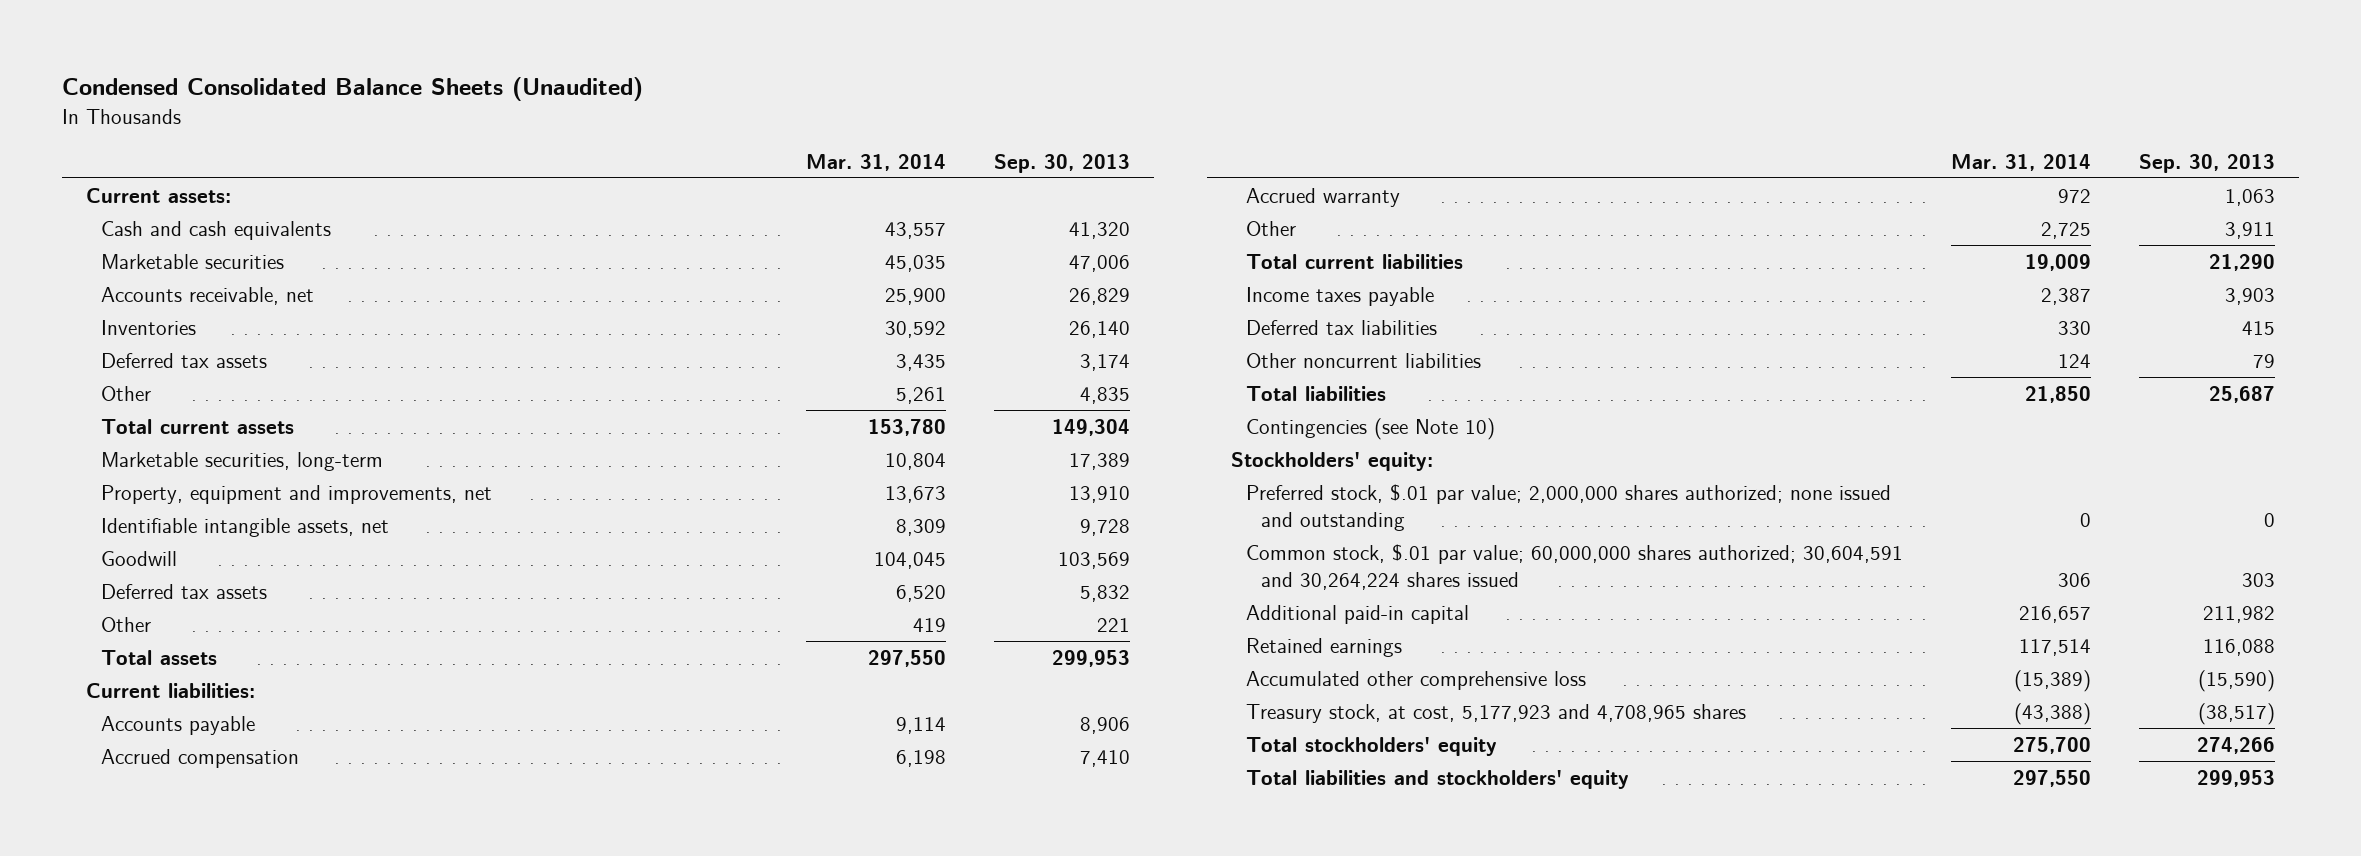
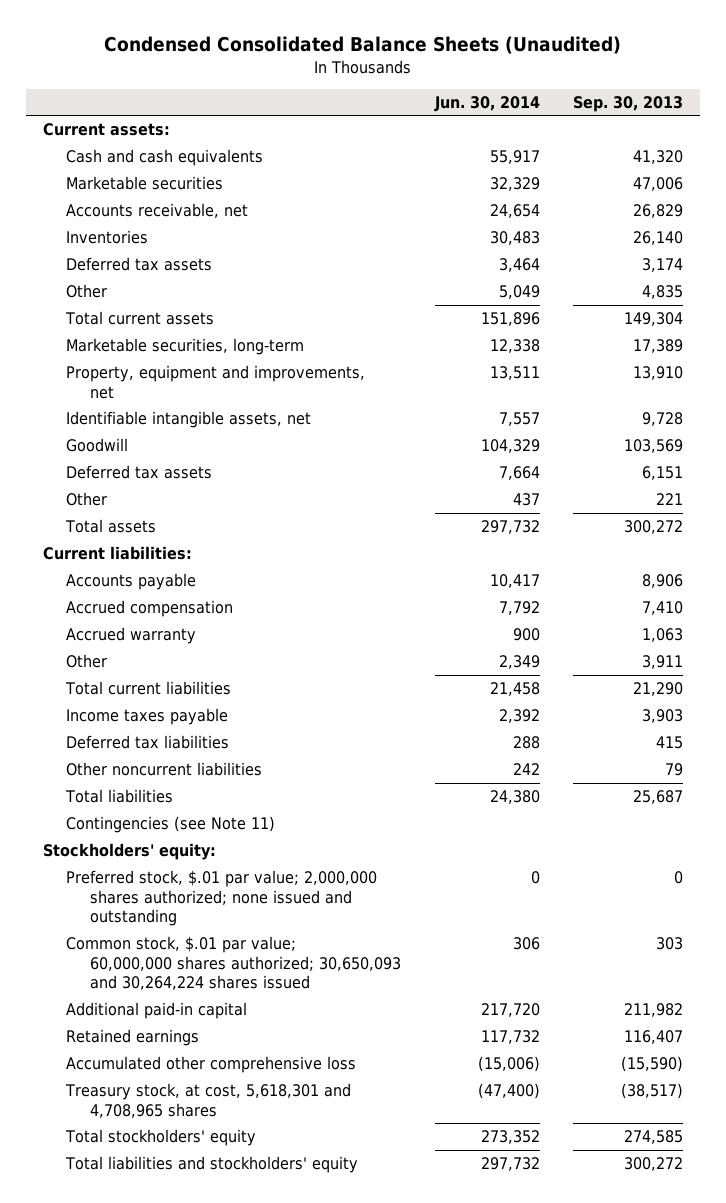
[806,153,947,171] Mar. 31, 2014 -> none
none -> [433,95,540,112] Jun. 30, 2014
[1080,584,1131,602] 5,832 -> [642,466,684,481] 6,151
[1052,649,1131,667] 299,953 -> [624,520,684,535] 300,272
[1245,417,1495,440] Contingencies (see Note 10) -> [66,816,276,834] Contingencies (see Note 11)
[1245,543,1903,591] Common stock, $.01 par value; 60,000,000 shares authorized; 30,604,591 and 30,264,224 shares issued -> [66,936,401,991] Common stock, $.01 par value; 60,000,000 shares authorized; 30,650,093 and 30,264,224 shares issued
[2202,638,2275,656] 116,088 -> [624,1030,684,1045] 116,407
[1245,703,1746,723] Treasury stock, at cost, 5,177,923 and 4,708,965 shares -> [65,1083,352,1118] Treasury stock, at cost, 5,618,301 and 4,708,965 shares
[2196,736,2275,754] 274,266 -> [624,1130,684,1145] 274,585
[2196,769,2275,787] 299,953 -> [624,1157,684,1172] 300,272

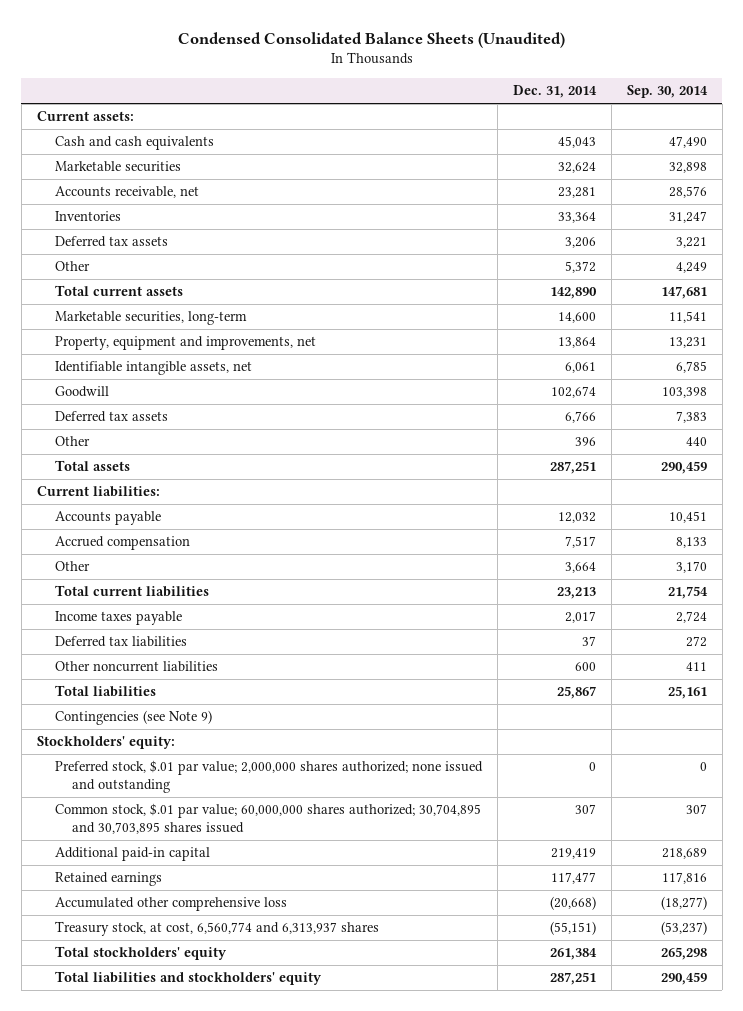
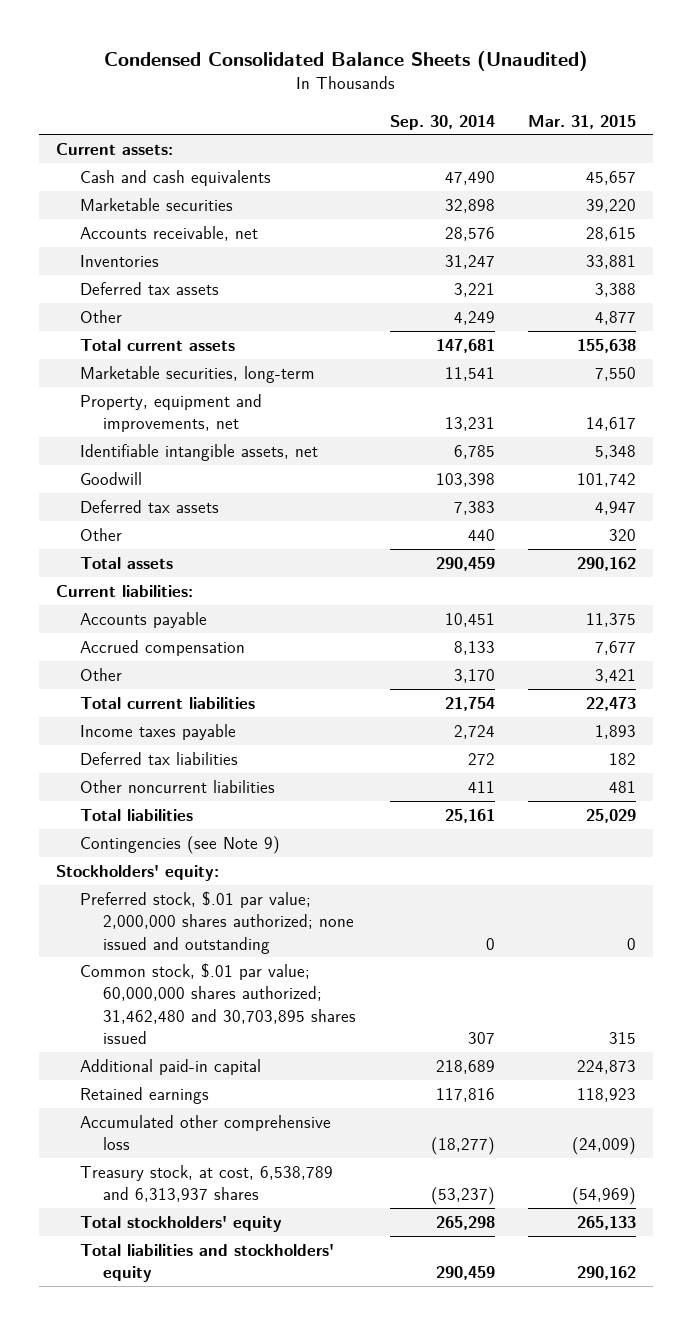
[512,85,597,99] Dec. 31, 2014 -> none
none -> [528,114,637,129] Mar. 31, 2015
[54,803,481,835] Common stock, $.01 par value; 60,000,000 shares authorized; 30,704,895 and 30,703,895 shares issued -> [79,963,357,1044] Common stock, $.01 par value; 60,000,000 shares authorized; 31,462,480 and 30,703,895 shares issued
[54,921,379,937] Treasury stock, at cost, 6,560,774 and 6,313,937 shares -> [79,1165,333,1203] Treasury stock, at cost, 6,538,789 and 6,313,937 shares

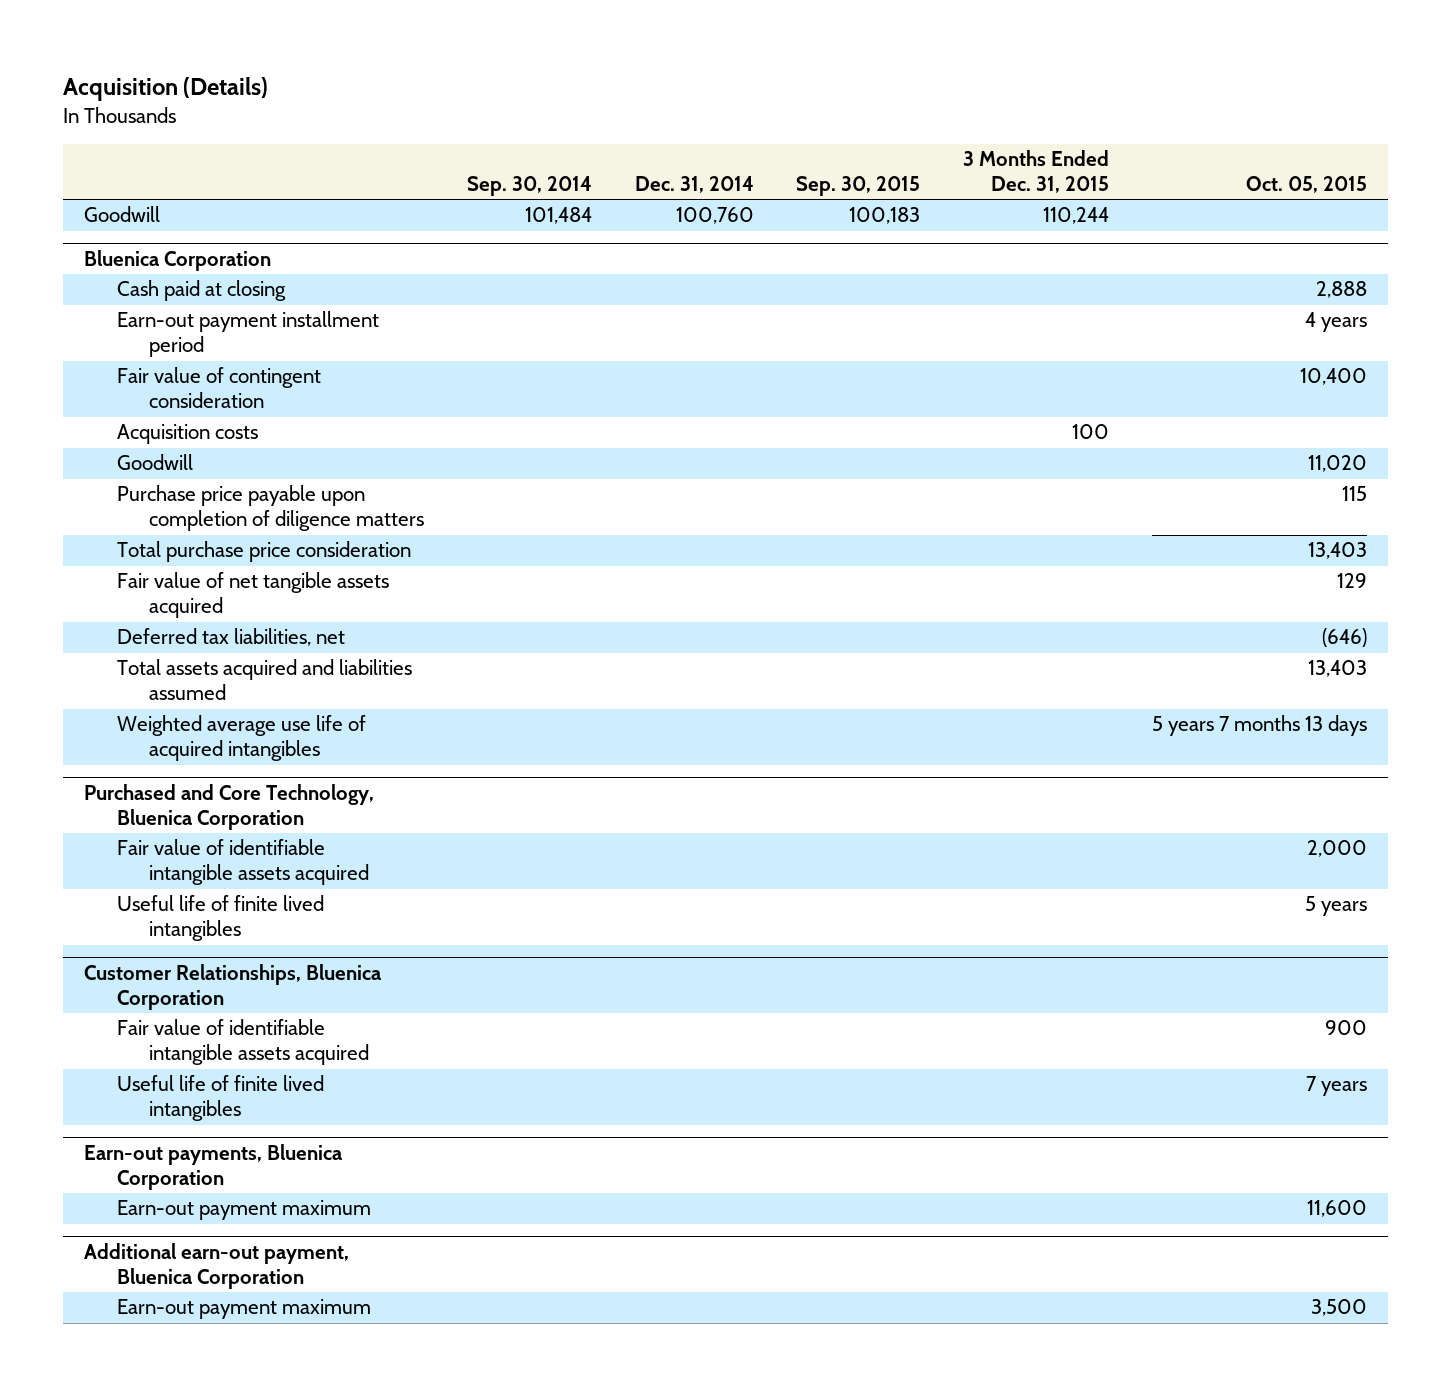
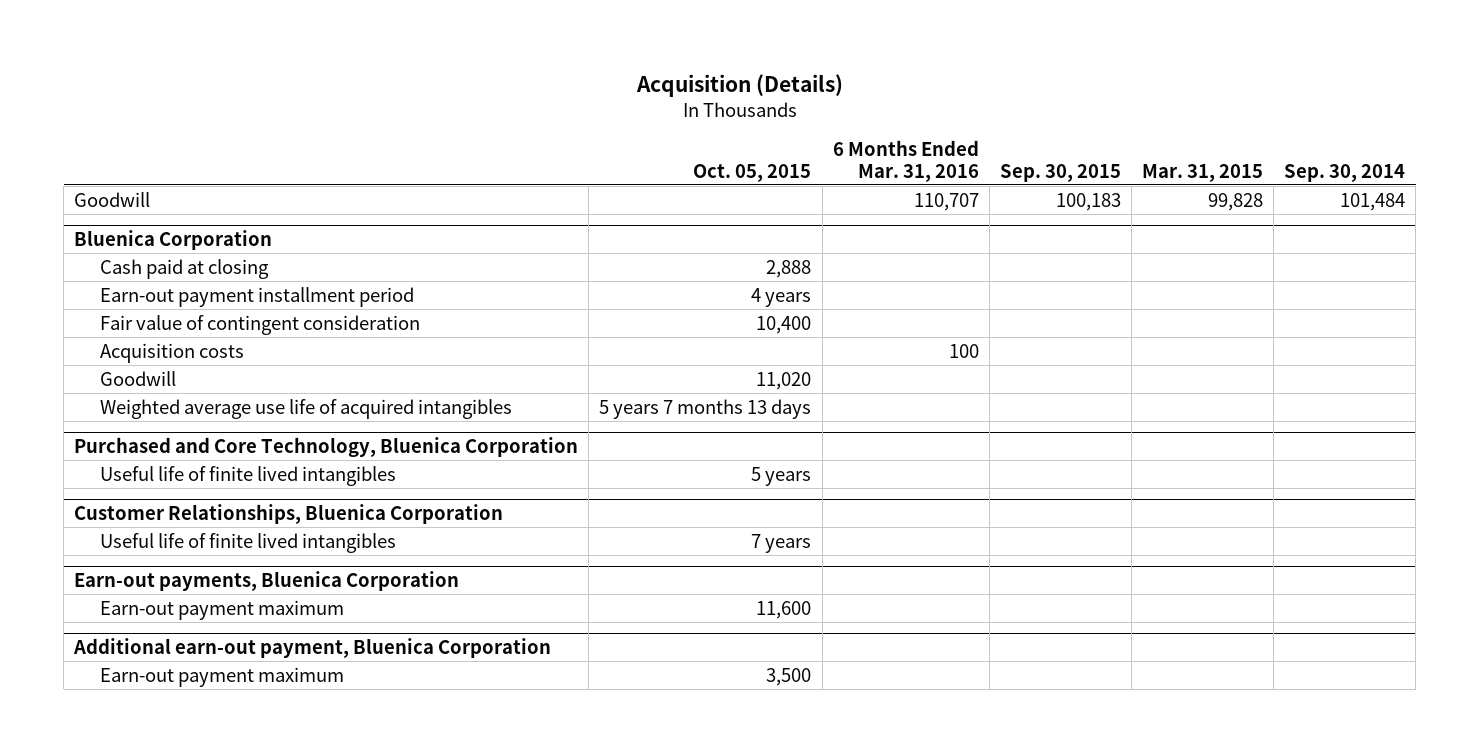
[634,176,754,194] Dec. 31, 2014 -> none
[962,150,1109,194] 3 Months Ended Dec. 31, 2015 -> none
none -> [832,139,979,182] 6 Months Ended Mar. 31, 2016
none -> [1142,163,1264,182] Mar. 31, 2015
[116,485,425,532] Purchase price payable upon completion of diligence matters -> none
[116,541,411,563] Total purchase price consideration -> none
[116,572,389,619] Fair value of net tangible assets acquired -> none
[116,628,345,647] Deferred tax liabilities, net -> none
[116,659,412,701] Total assets acquired and liabilities assumed -> none
[116,839,370,886] Fair value of identifiable intangible assets acquired -> none
[116,1019,370,1066] Fair value of identifiable intangible assets acquired -> none

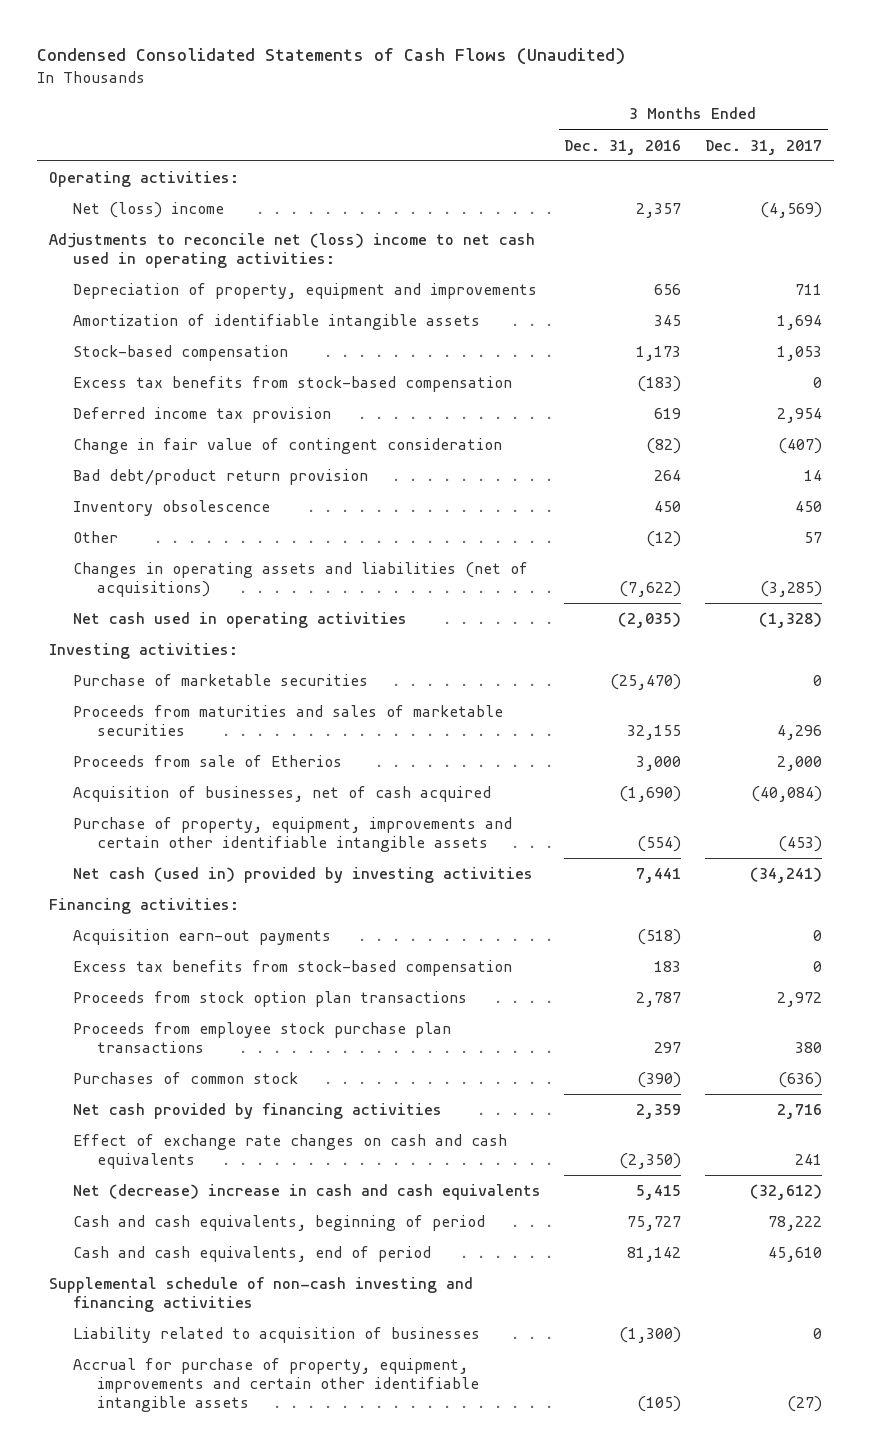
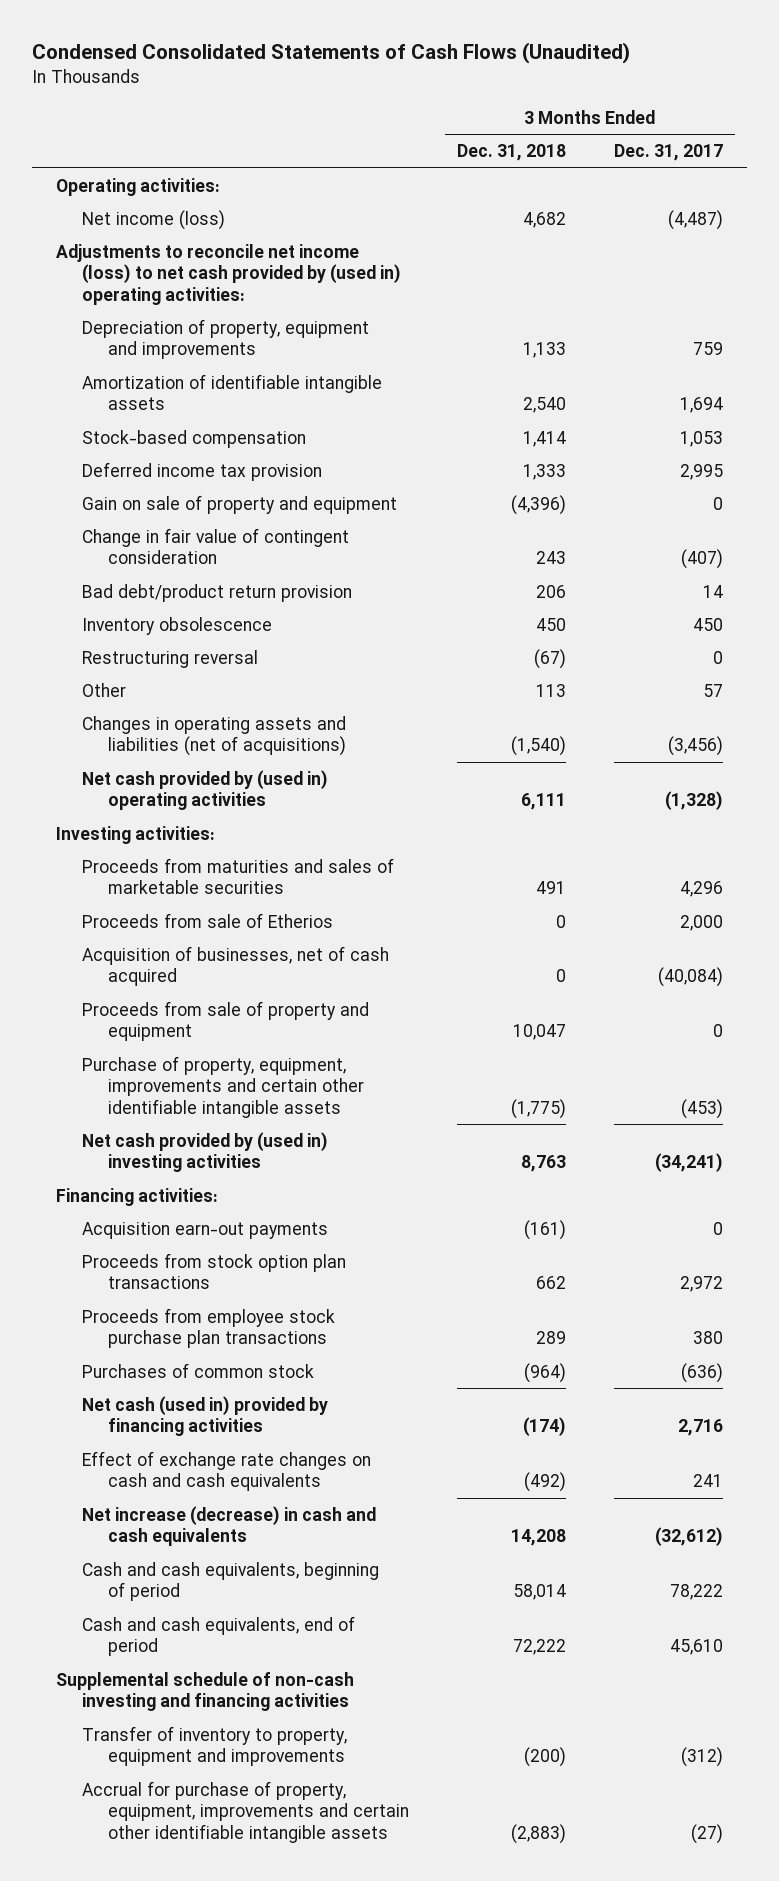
[564,139,682,155] Dec. 31, 2016 -> none
none -> [457,144,567,162] Dec. 31, 2018
[73,201,225,218] Net (loss) income -> [82,210,226,231] Net income (loss)
[759,201,822,218] (4,569) -> [668,210,724,231] (4,487)
[48,232,535,269] Adjustments to reconcile net (loss) income to net cash used in operating activities: -> [56,244,402,305] Adjustments to reconcile net income (loss) to net cash provided by (used in) operating activities:
[794,283,822,295] 711 -> [693,342,724,356] 759
[73,375,513,392] Excess tax benefits from stock-based compensation -> none
[776,407,822,423] 2,954 -> [680,464,724,481] 2,995
none -> [82,495,398,515] Gain on sale of property and equipment
none -> [82,650,259,669] Restructuring reversal
[759,581,822,598] (3,285) -> [668,736,724,757] (3,456)
[73,611,408,628] Net cash used in operating activities -> [82,770,329,811] Net cash provided by (used in) operating activities
[73,673,369,686] Purchase of marketable securities -> none
none -> [82,1001,370,1042] Proceeds from sale of property and equipment
[73,866,534,883] Net cash (used in) provided by investing activities -> [82,1132,329,1173] Net cash provided by (used in) investing activities
[73,959,513,976] Excess tax benefits from stock-based compensation -> none
[73,1102,443,1119] Net cash provided by financing activities -> [82,1396,329,1437] Net cash (used in) provided by financing activities
[73,1183,542,1200] Net (decrease) increase in cash and cash equivalents -> [82,1506,377,1547] Net increase (decrease) in cash and cash equivalents
[73,1326,481,1343] Liability related to acquisition of businesses -> none
none -> [82,1726,348,1767] Transfer of inventory to property, equipment and improvements

